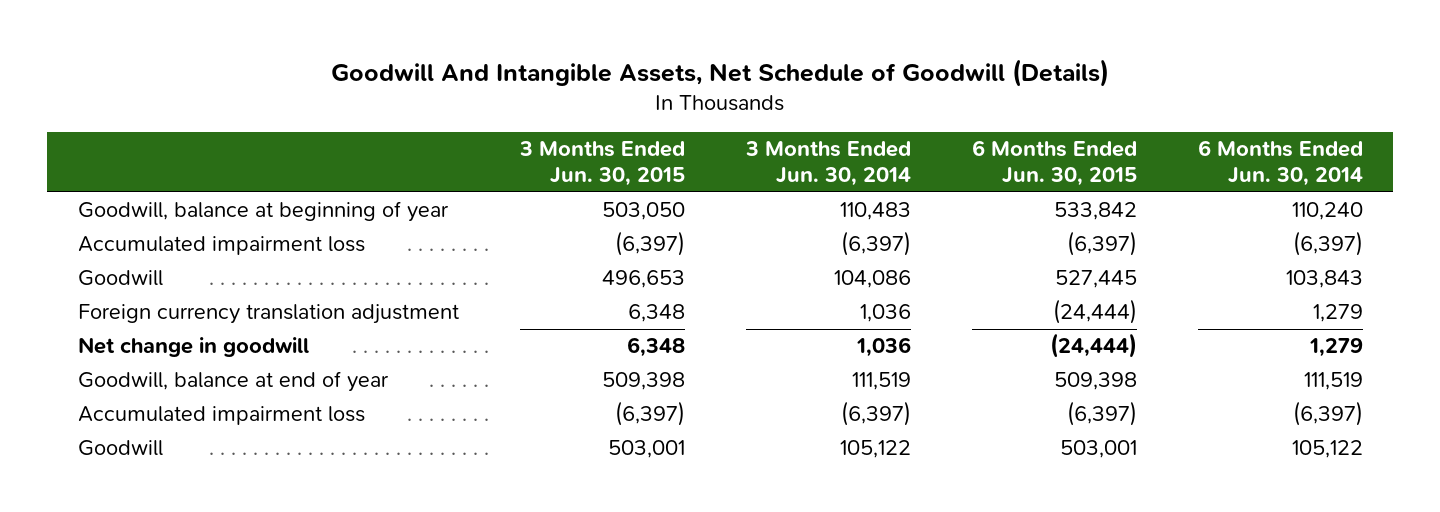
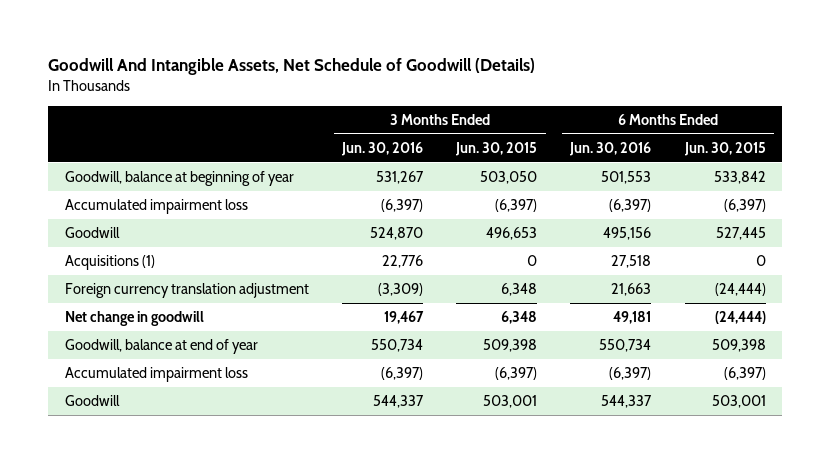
[744,141,911,187] 3 Months Ended Jun. 30, 2014 -> none
[1197,140,1363,187] 6 Months Ended Jun. 30, 2014 -> none
none -> [341,141,424,156] Jun. 30, 2016
none -> [569,141,652,156] Jun. 30, 2016
none -> [65,255,156,271] Acquisitions (1)

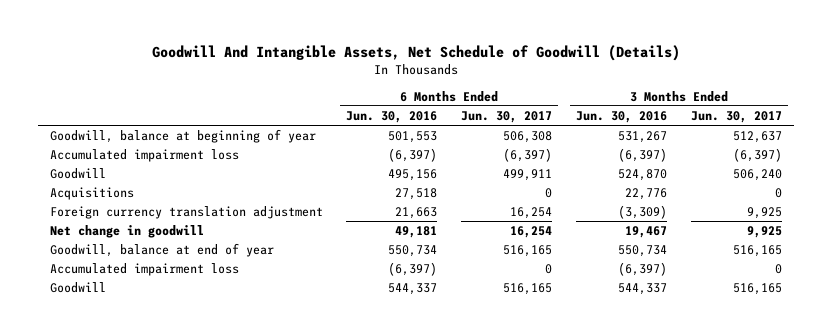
[455,141,538,156] Jun. 30, 2015 -> none
[683,141,766,156] Jun. 30, 2015 -> none
none -> [461,110,553,123] Jun. 30, 2017
none -> [691,110,783,123] Jun. 30, 2017
[65,255,156,271] Acquisitions (1) -> [49,187,134,201] Acquisitions

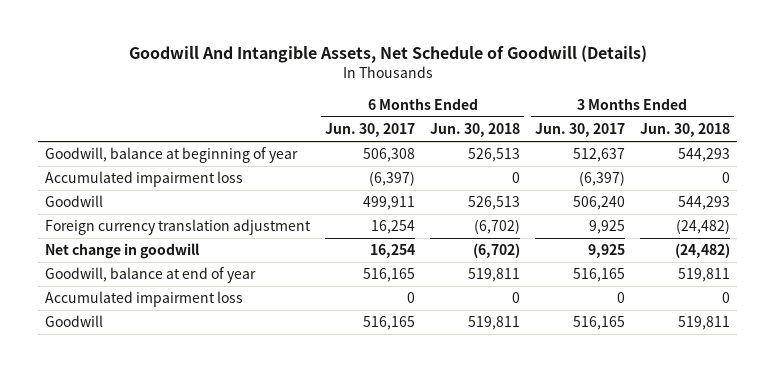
[346,110,438,123] Jun. 30, 2016 -> none
[576,110,668,123] Jun. 30, 2016 -> none
none -> [430,123,521,138] Jun. 30, 2018
none -> [639,123,730,138] Jun. 30, 2018
[49,187,134,201] Acquisitions -> none

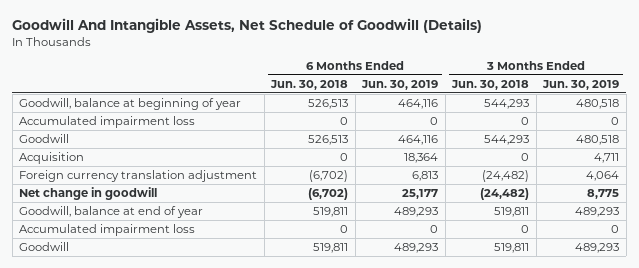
[325,123,416,138] Jun. 30, 2017 -> none
[534,123,625,138] Jun. 30, 2017 -> none
none -> [361,79,439,90] Jun. 30, 2019
none -> [542,79,620,90] Jun. 30, 2019
none -> [19,151,85,164] Acquisition

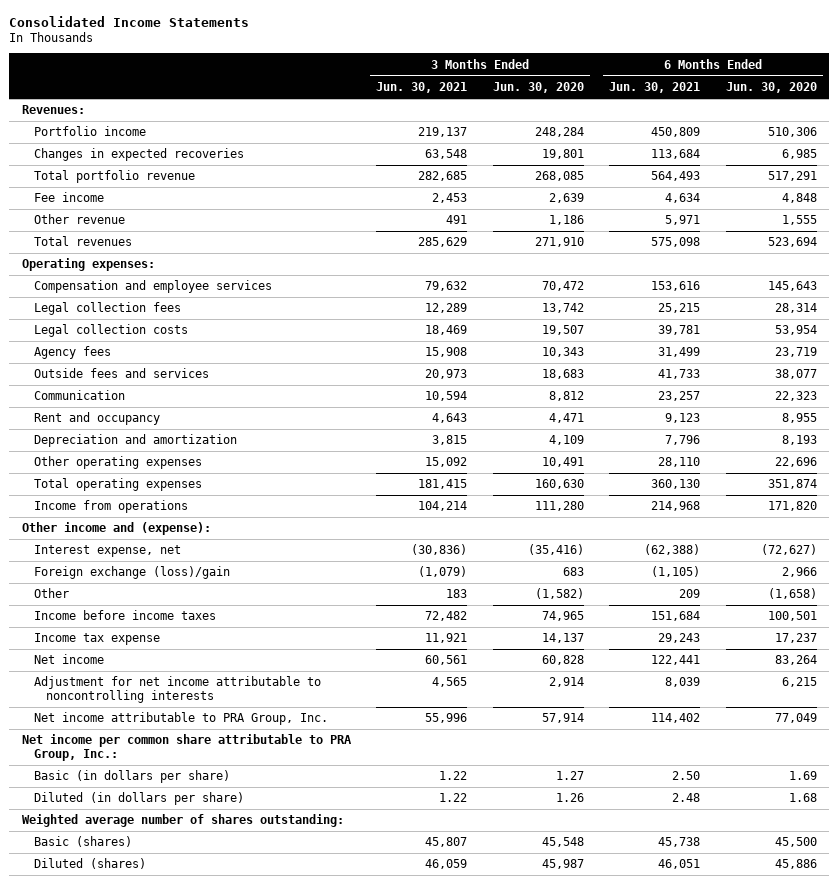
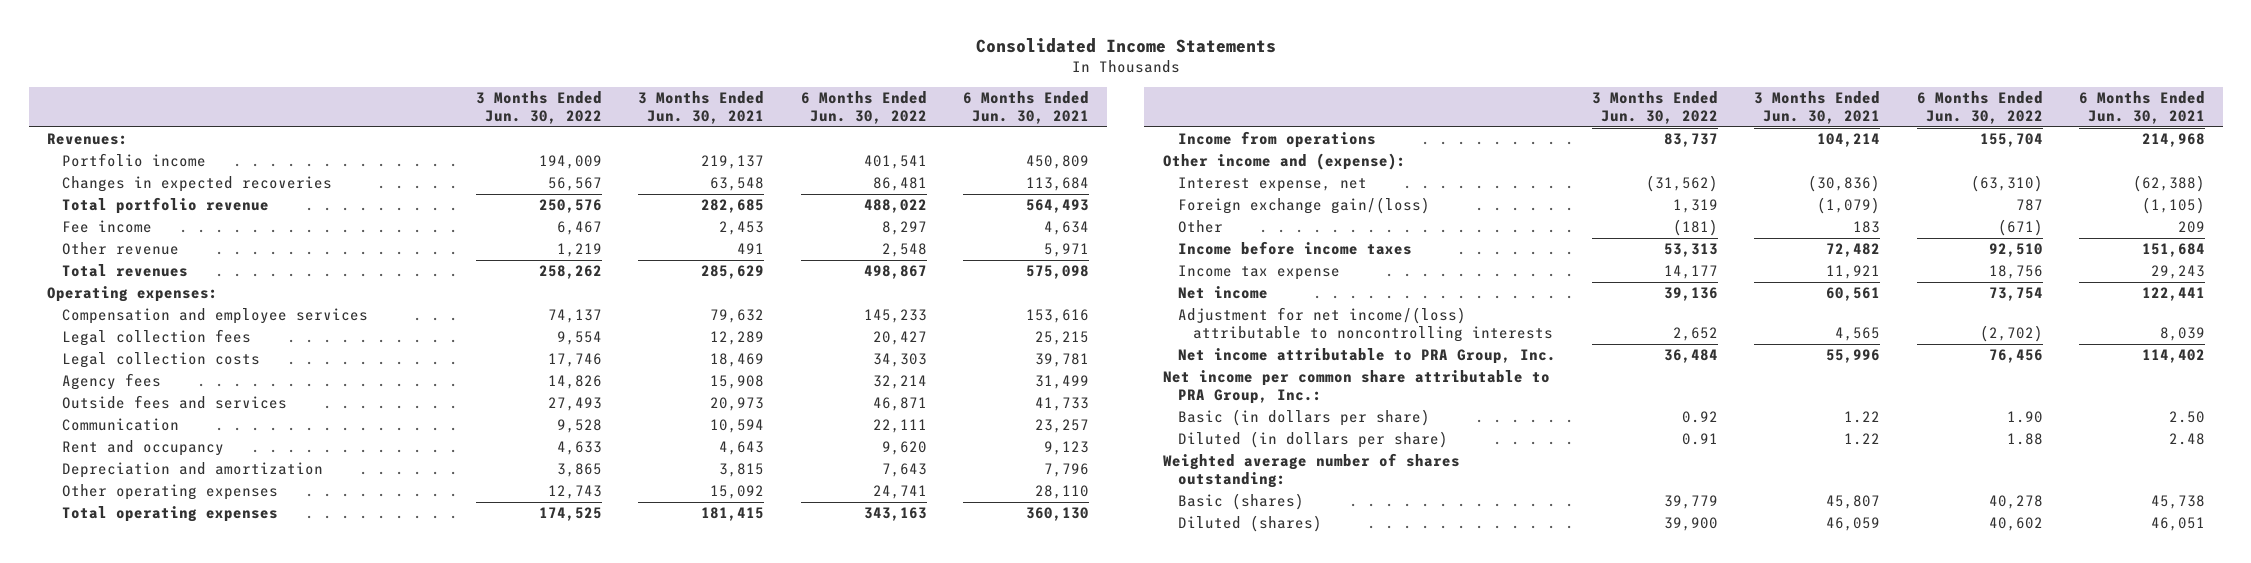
[492,81,584,93] Jun. 30, 2020 -> none
[725,81,817,93] Jun. 30, 2020 -> none
none -> [476,91,603,125] 3 Months Ended Jun. 30, 2022
none -> [800,91,927,125] 6 Months Ended Jun. 30, 2022
[33,566,230,580] Foreign exchange (loss)/gain -> [1177,197,1430,215] Foreign exchange gain/(loss)
[33,676,321,703] Adjustment for net income attributable to noncontrolling interests -> [1177,307,1554,343] Adjustment for net income/(loss) attributable to noncontrolling interests

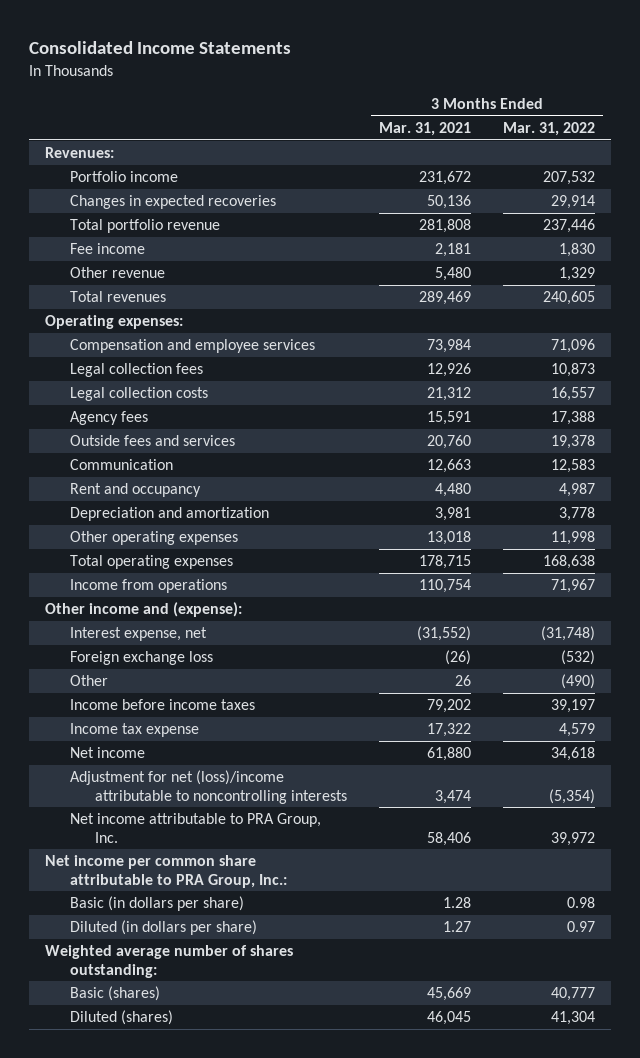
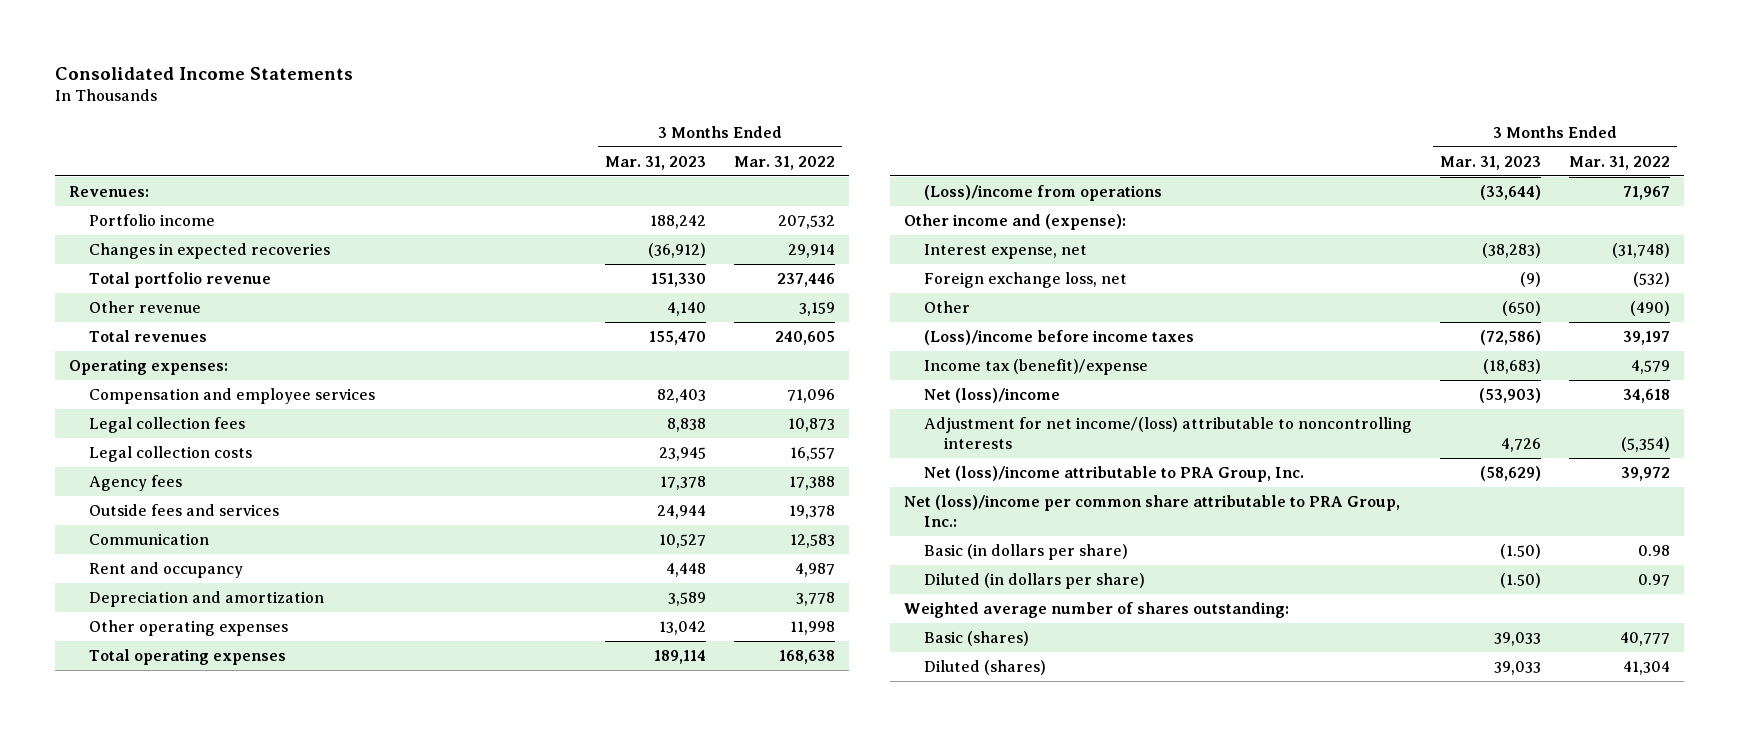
[378,121,471,136] Mar. 31, 2021 -> none
none -> [604,155,706,170] Mar. 31, 2023
[70,243,146,255] Fee income -> none
[558,267,595,282] 1,329 -> [799,302,836,317] 3,159
[70,579,228,594] Income from operations -> [923,185,1162,202] (Loss)/income from operations
[70,651,214,666] Foreign exchange loss -> [923,272,1127,289] Foreign exchange loss, net
[70,699,256,711] Income before income taxes -> [923,330,1194,346] (Loss)/income before income taxes
[70,723,200,738] Income tax expense -> [923,359,1148,376] Income tax (benefit)/expense
[70,747,146,759] Net income -> [923,388,1060,404] Net (loss)/income
[70,770,348,804] Adjustment for net (loss)/income attributable to noncontrolling interests -> [923,417,1412,449] Adjustment for net income/(loss) attributable to noncontrolling interests
[70,813,322,843] Net income attributable to PRA Group, Inc. -> [923,466,1304,483] Net (loss)/income attributable to PRA Group, Inc.
[45,855,288,888] Net income per common share attributable to PRA Group, Inc.: -> [903,495,1400,527] Net (loss)/income per common share attributable to PRA Group, Inc.:

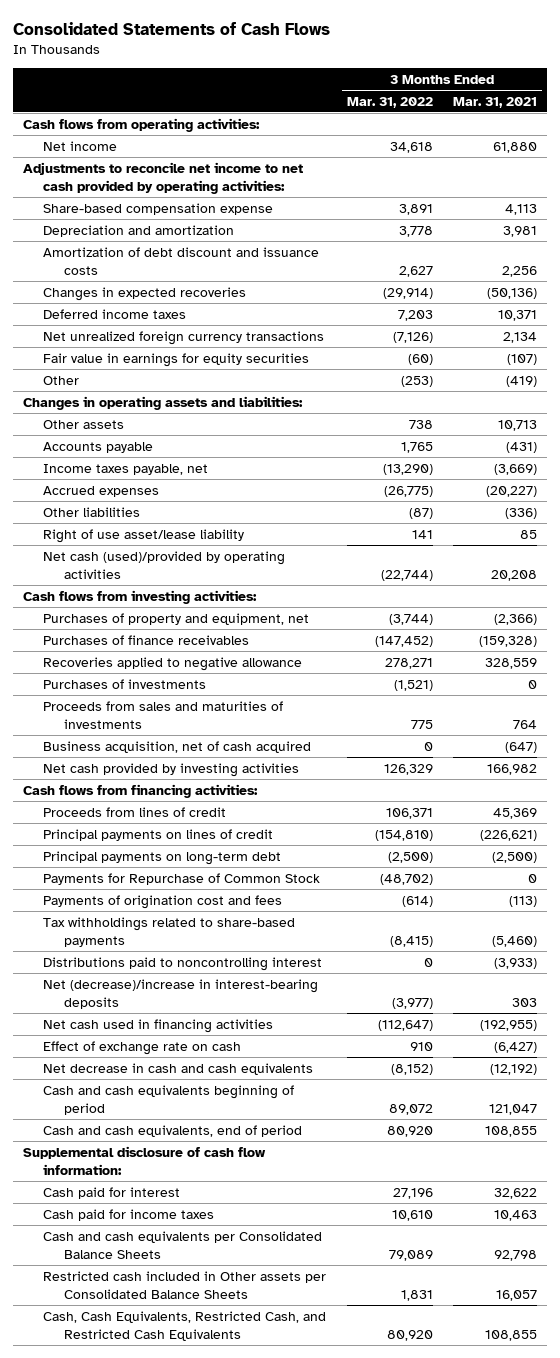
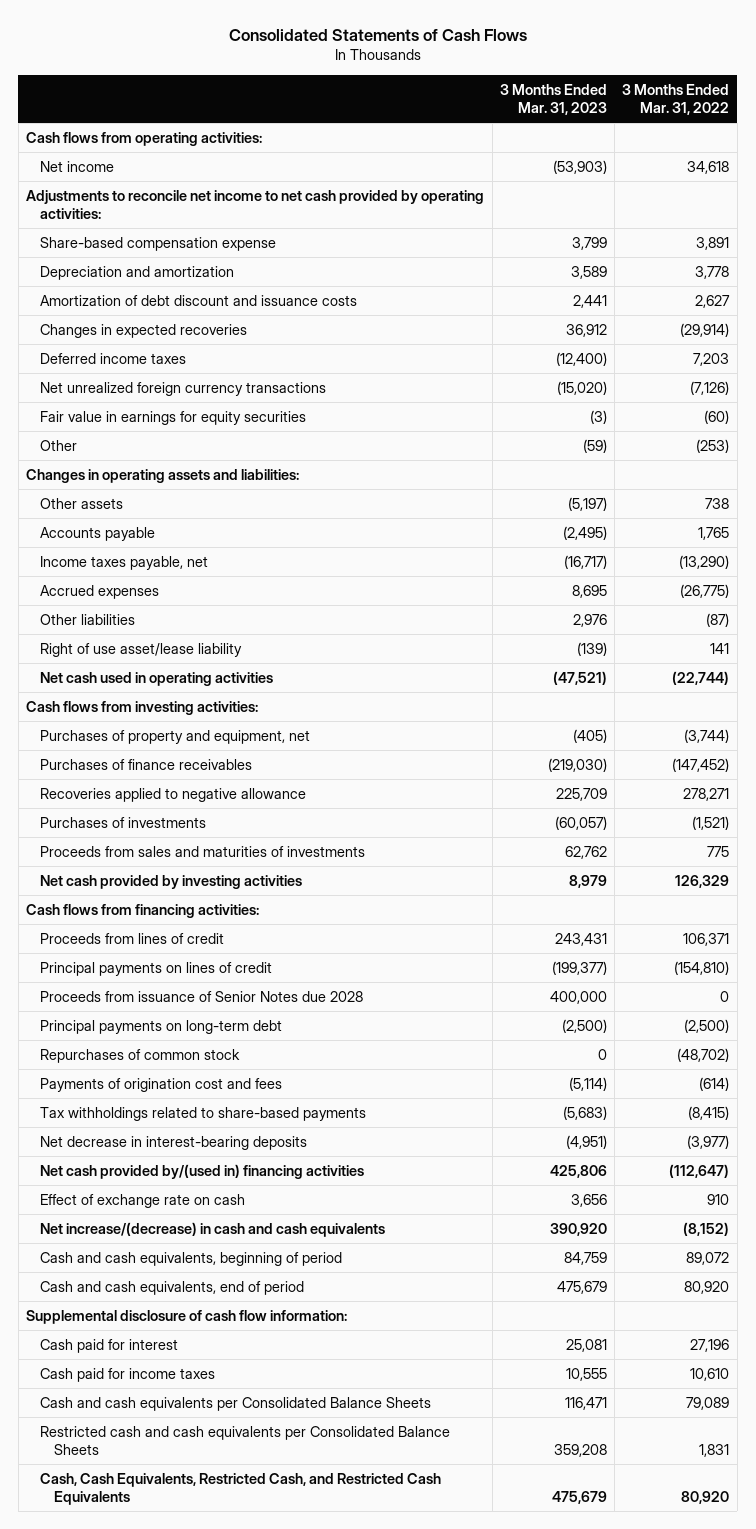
[452,96,537,108] Mar. 31, 2021 -> none
none -> [499,83,607,115] 3 Months Ended Mar. 31, 2023
[43,550,286,579] Net cash (used)/provided by operating activities -> [40,671,274,686] Net cash used in operating activities
[43,740,312,753] Business acquisition, net of cash acquired -> none
none -> [40,990,364,1002] Proceeds from issuance of Senior Notes due 2028
[43,872,321,885] Payments for Repurchase of Common Stock -> [40,1048,241,1063] Repurchases of common stock
[43,956,323,971] Distributions paid to noncontrolling interest -> none
[43,978,319,1009] Net (decrease)/increase in interest-bearing deposits -> [40,1135,308,1150] Net decrease in interest-bearing deposits
[43,1018,274,1033] Net cash used in financing activities -> [40,1163,365,1179] Net cash provided by/(used in) financing activities
[43,1062,314,1075] Net decrease in cash and cash equivalents -> [40,1221,386,1237] Net increase/(decrease) in cash and cash equivalents
[43,1084,295,1115] Cash and cash equivalents beginning of period -> [40,1251,343,1266] Cash and cash equivalents, beginning of period
[43,1270,327,1299] Restricted cash included in Other assets per Consolidated Balance Sheets -> [40,1425,451,1456] Restricted cash and cash equivalents per Consolidated Balance Sheets

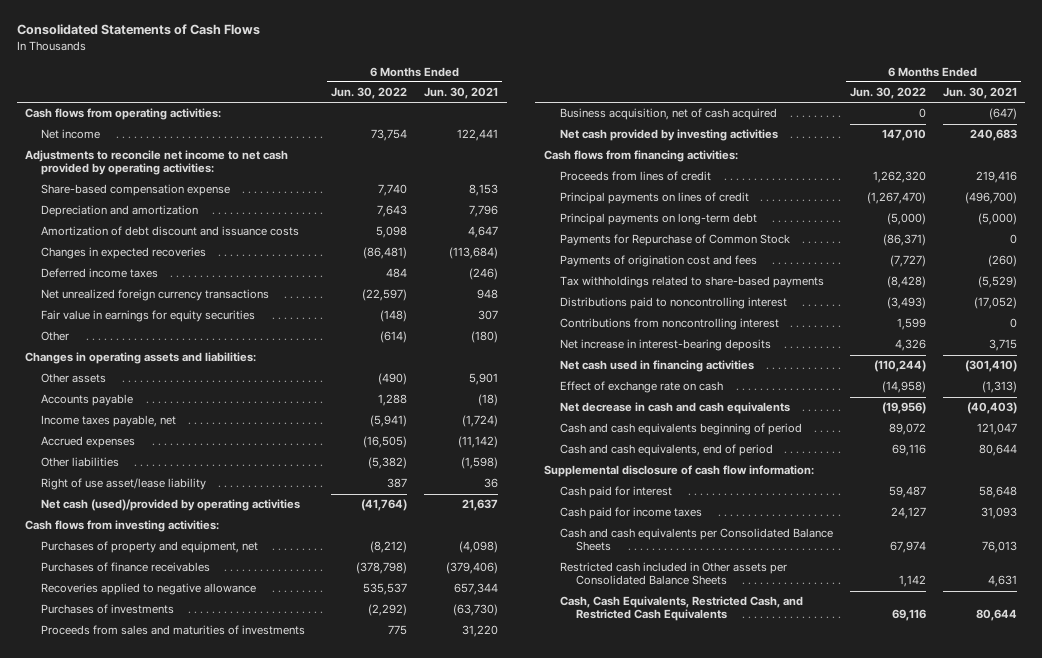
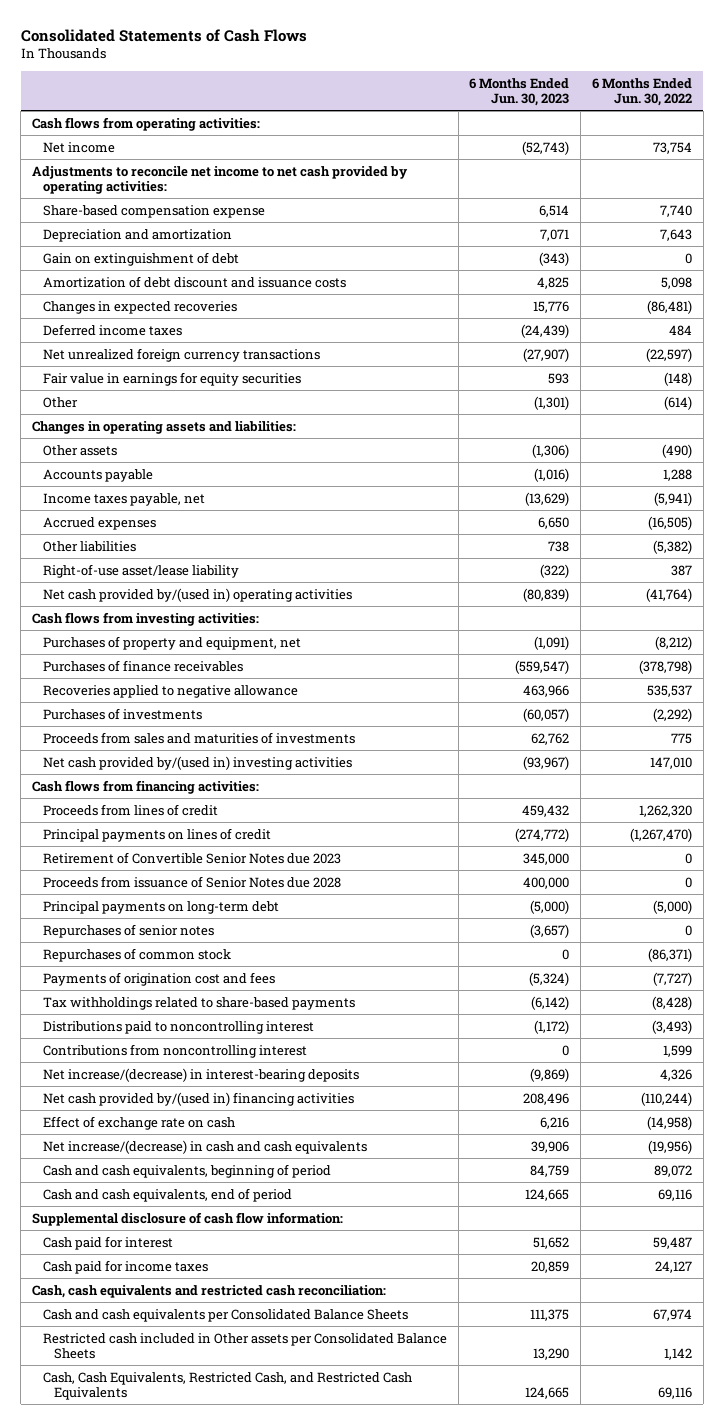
[424,87,499,100] Jun. 30, 2021 -> none
none -> [469,78,570,107] 6 Months Ended Jun. 30, 2023
none -> [42,251,239,266] Gain on extinguishment of debt
[41,478,207,491] Right of use asset/lease liability -> [42,563,239,578] Right-of-use asset/lease liability
[41,499,301,512] Net cash (used)/provided by operating activities -> [42,587,352,602] Net cash provided by/(used in) operating activities
[559,108,777,121] Business acquisition, net of cash acquired -> none
[559,129,778,142] Net cash provided by investing activities -> [42,755,352,770] Net cash provided by/(used in) investing activities
none -> [42,851,341,864] Retirement of Convertible Senior Notes due 2023
none -> [42,875,341,888] Proceeds from issuance of Senior Notes due 2028
none -> [42,923,214,938] Repurchases of senior notes
[559,234,790,247] Payments for Repurchase of Common Stock -> [42,947,231,962] Repurchases of common stock
[559,339,771,352] Net increase in interest-bearing deposits -> [42,1067,359,1082] Net increase/(decrease) in interest-bearing deposits
[559,360,754,373] Net cash used in financing activities -> [42,1091,354,1106] Net cash provided by/(used in) financing activities
[559,402,790,415] Net decrease in cash and cash equivalents -> [42,1139,367,1154] Net increase/(decrease) in cash and cash equivalents
[559,423,802,436] Cash and cash equivalents beginning of period -> [42,1163,331,1178] Cash and cash equivalents, beginning of period
none -> [31,1284,386,1298] Cash, cash equivalents and restricted cash reconciliation:

